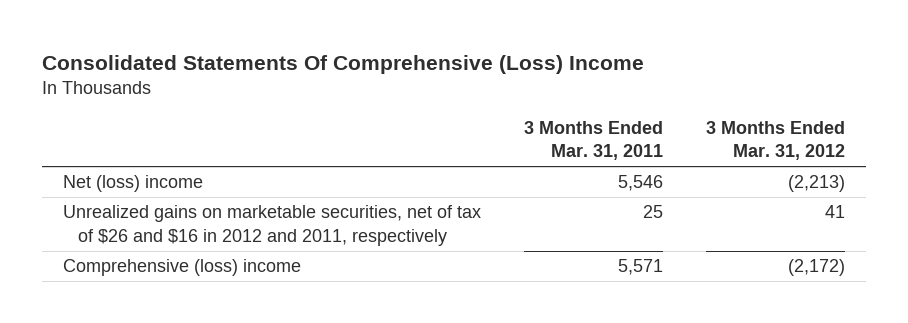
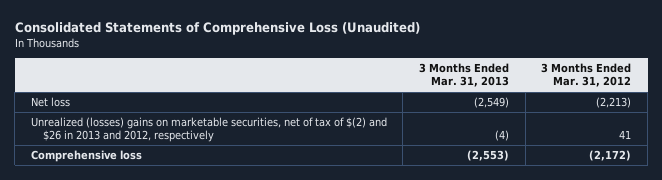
[41,54,644,74] Consolidated Statements Of Comprehensive (Loss) Income -> [14,22,420,36] Consolidated Statements of Comprehensive Loss (Unaudited)
[523,120,663,161] 3 Months Ended Mar. 31, 2011 -> none
none -> [419,63,510,88] 3 Months Ended Mar. 31, 2013
[63,175,204,193] Net (loss) income -> [30,97,70,108] Net loss
[63,205,482,246] Unrealized gains on marketable securities, net of tax of $26 and $16 in 2012 and 2011, respectively -> [30,117,387,142] Unrealized (losses) gains on marketable securities, net of tax of $(2) and $26 in 2013 and 2012, respectively
[63,259,302,277] Comprehensive (loss) income -> [30,150,142,163] Comprehensive loss

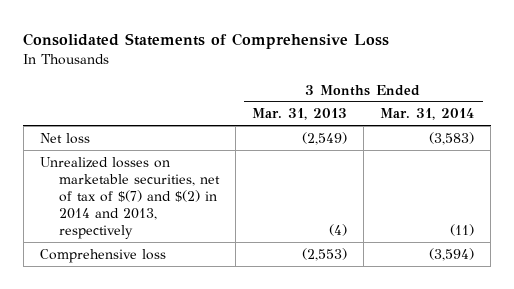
[14,22,420,36] Consolidated Statements of Comprehensive Loss (Unaudited) -> [23,33,390,50] Consolidated Statements of Comprehensive Loss
[541,63,632,88] 3 Months Ended Mar. 31, 2012 -> none
none -> [380,108,475,121] Mar. 31, 2014
[30,117,387,142] Unrealized (losses) gains on marketable securities, net of tax of $(2) and $26 in 2013 and 2012, respectively -> [39,156,221,239] Unrealized losses on marketable securities, net of tax of $(7) and $(2) in 2014 and 2013, respectively

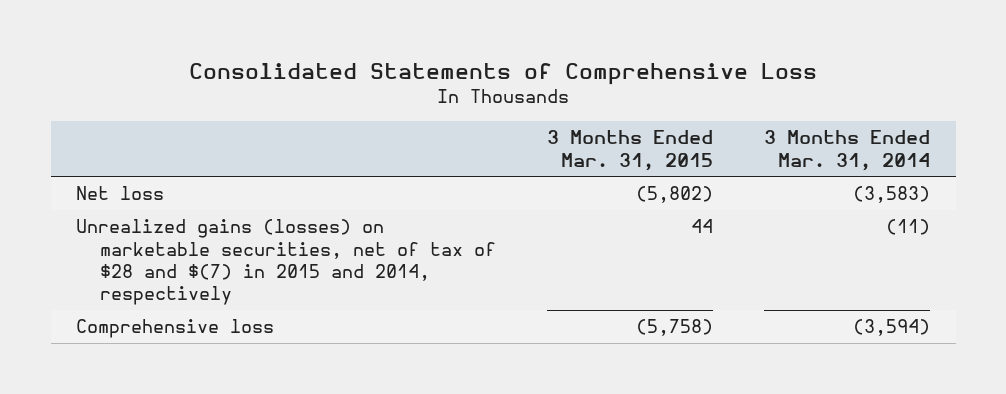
[252,108,348,121] Mar. 31, 2013 -> none
none -> [547,130,714,171] 3 Months Ended Mar. 31, 2015
[39,156,221,239] Unrealized losses on marketable securities, net of tax of $(7) and $(2) in 2014 and 2013, respectively -> [76,219,497,306] Unrealized gains (losses) on marketable securities, net of tax of $28 and $(7) in 2015 and 2014, respectively

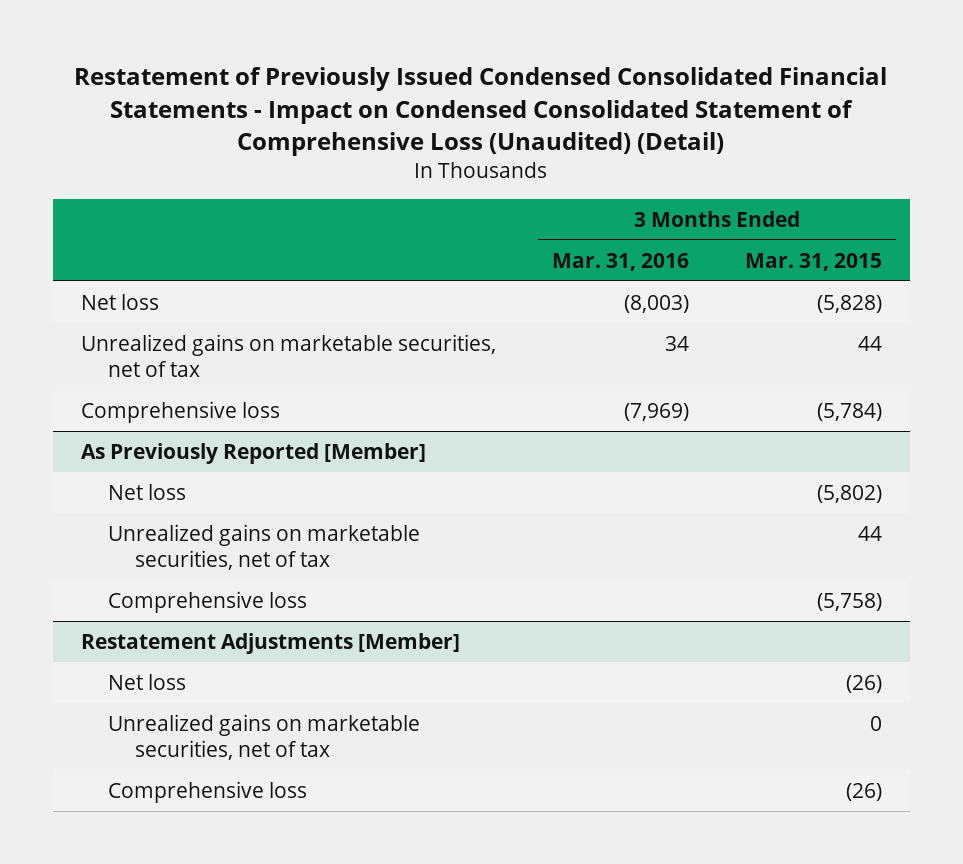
[189,62,818,85] Consolidated Statements of Comprehensive Loss -> [74,67,888,157] Restatement of Previously Issued Condensed Consolidated Financial Statements - Impact on Condensed Consolidated Statement of Comprehensive Loss (Unaudited) (Detail)
[764,130,931,171] 3 Months Ended Mar. 31, 2014 -> none
none -> [551,252,689,271] Mar. 31, 2016
none -> [80,293,159,310] Net loss
none -> [80,333,496,377] Unrealized gains on marketable securities, net of tax
none -> [80,400,280,423] Comprehensive loss
none -> [80,442,426,464] As Previously Reported [Member]
[76,219,497,306] Unrealized gains (losses) on marketable securities, net of tax of $28 and $(7) in 2015 and 2014, respectively -> [107,523,420,570] Unrealized gains on marketable securities, net of tax
none -> [80,632,460,654] Restatement Adjustments [Member]
none -> [107,673,186,690] Net loss
none -> [107,713,420,760] Unrealized gains on marketable securities, net of tax
none -> [107,780,307,803] Comprehensive loss

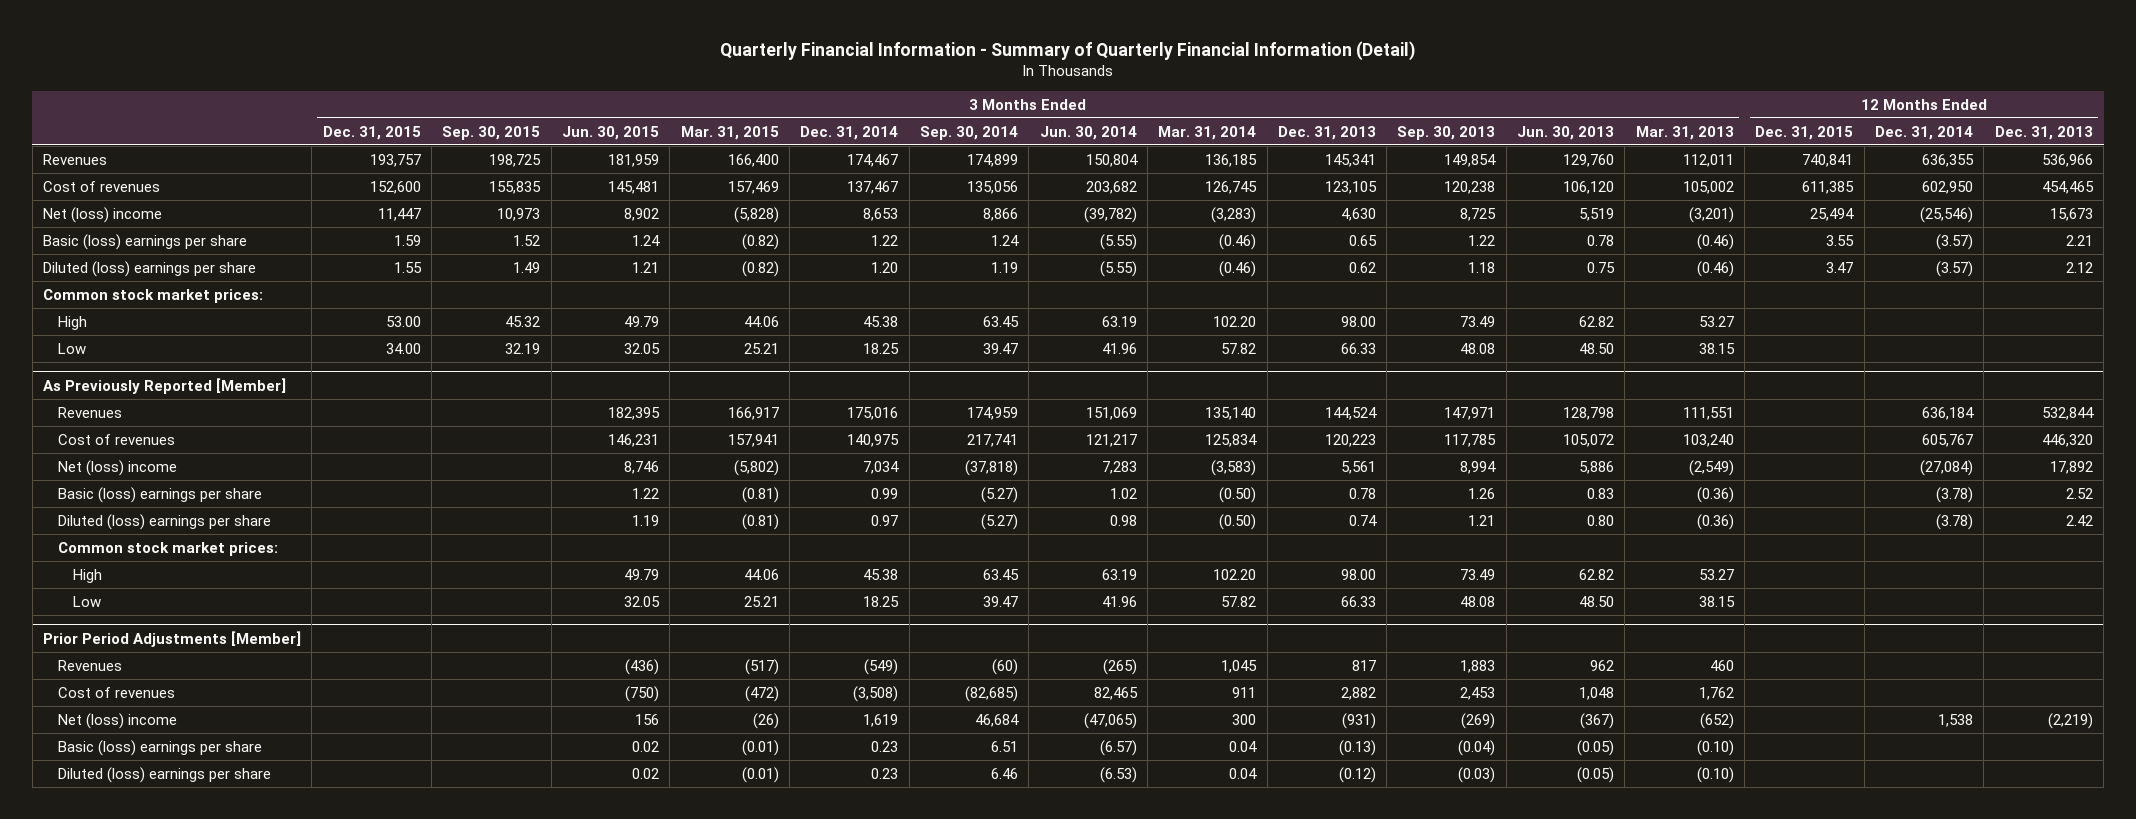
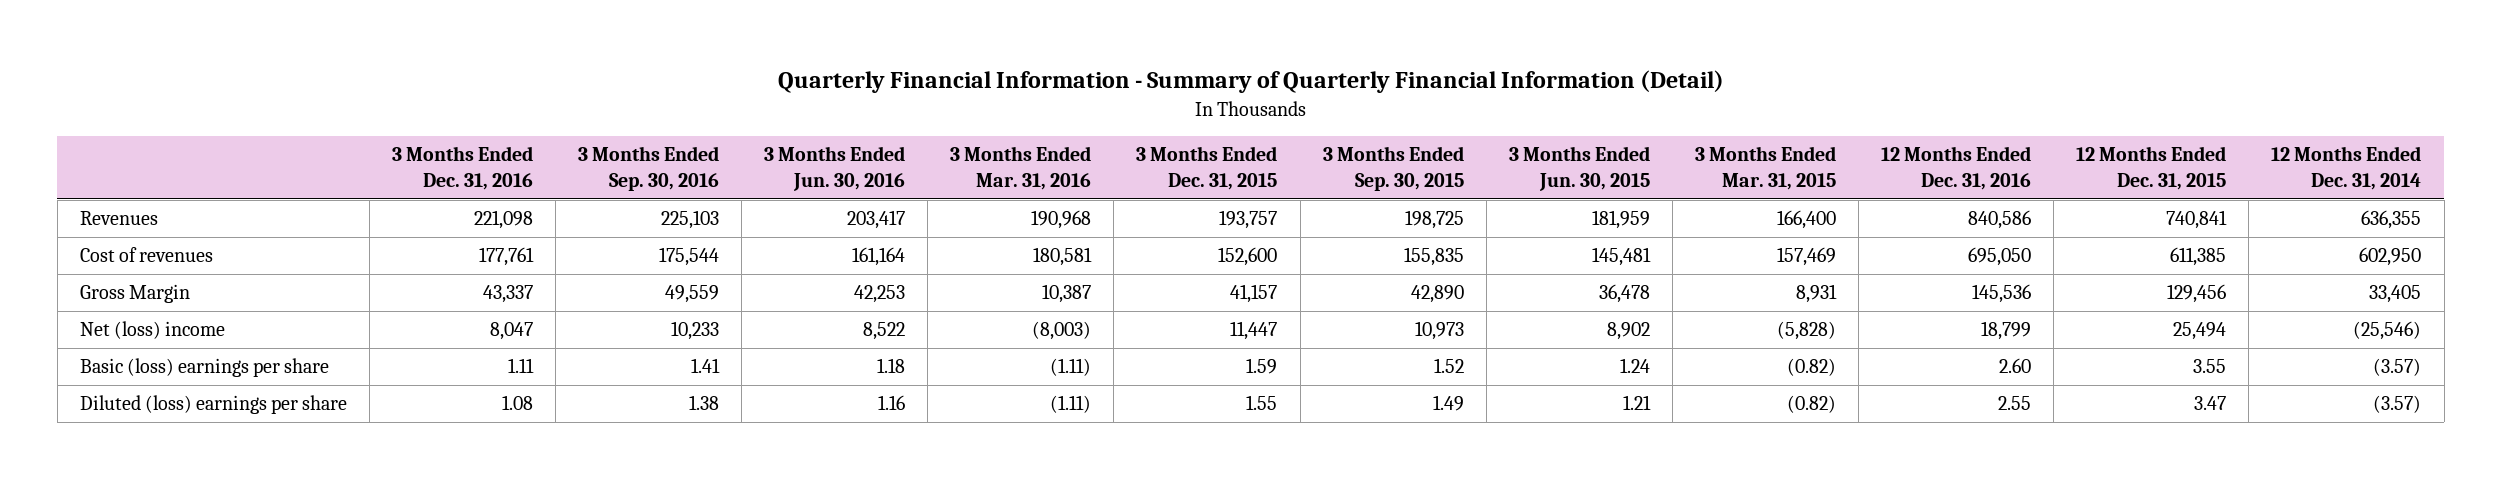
[800,125,899,140] Dec. 31, 2014 -> none
[919,125,1018,140] Sep. 30, 2014 -> none
[1039,125,1137,140] Jun. 30, 2014 -> none
[1158,125,1257,140] Mar. 31, 2014 -> none
[1277,125,1376,140] Dec. 31, 2013 -> none
[1397,125,1496,140] Sep. 30, 2013 -> none
[1517,125,1615,140] Jun. 30, 2013 -> none
[1635,125,1734,140] Mar. 31, 2013 -> none
[1994,125,2093,140] Dec. 31, 2013 -> none
none -> [391,146,533,191] 3 Months Ended Dec. 31, 2016
none -> [577,146,719,192] 3 Months Ended Sep. 30, 2016
none -> [764,146,906,192] 3 Months Ended Jun. 30, 2016
none -> [950,146,1092,191] 3 Months Ended Mar. 31, 2016
none -> [1881,146,2032,191] 12 Months Ended Dec. 31, 2016
none -> [79,284,190,304] Gross Margin
[43,288,264,303] Common stock market prices: -> none
[58,315,88,330] High -> none
[58,342,87,354] Low -> none
[43,377,287,394] As Previously Reported [Member] -> none
[58,406,123,418] Revenues -> none
[58,433,176,445] Cost of revenues -> none
[58,459,178,476] Net (loss) income -> none
[58,486,263,503] Basic (loss) earnings per share -> none
[58,513,272,530] Diluted (loss) earnings per share -> none
[58,541,279,556] Common stock market prices: -> none
[73,568,103,583] High -> none
[73,595,102,607] Low -> none
[43,630,302,647] Prior Period Adjustments [Member] -> none
[58,659,123,671] Revenues -> none
[58,686,176,698] Cost of revenues -> none
[58,712,178,729] Net (loss) income -> none
[58,739,263,756] Basic (loss) earnings per share -> none
[58,766,272,783] Diluted (loss) earnings per share -> none

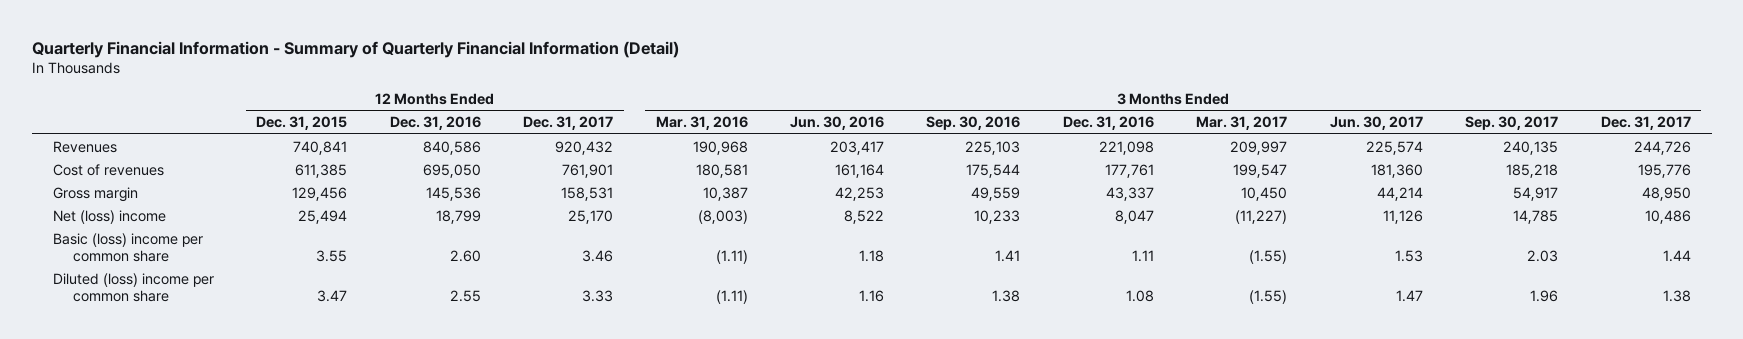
[1136,146,1278,191] 3 Months Ended Dec. 31, 2015 -> none
[1322,146,1464,192] 3 Months Ended Sep. 30, 2015 -> none
[1508,146,1650,192] 3 Months Ended Jun. 30, 2015 -> none
[1694,146,1836,191] 3 Months Ended Mar. 31, 2015 -> none
[2271,146,2422,191] 12 Months Ended Dec. 31, 2014 -> none
none -> [523,116,614,131] Dec. 31, 2017
none -> [1196,116,1288,131] Mar. 31, 2017
none -> [1329,116,1423,131] Jun. 30, 2017
none -> [1465,116,1559,131] Sep. 30, 2017
none -> [1600,116,1691,131] Dec. 31, 2017
[79,284,190,304] Gross Margin -> [52,186,138,202] Gross margin
[79,358,329,378] Basic (loss) earnings per share -> [52,232,203,262] Basic (loss) income per common share
[79,395,347,415] Diluted (loss) earnings per share -> [52,272,214,302] Diluted (loss) income per common share

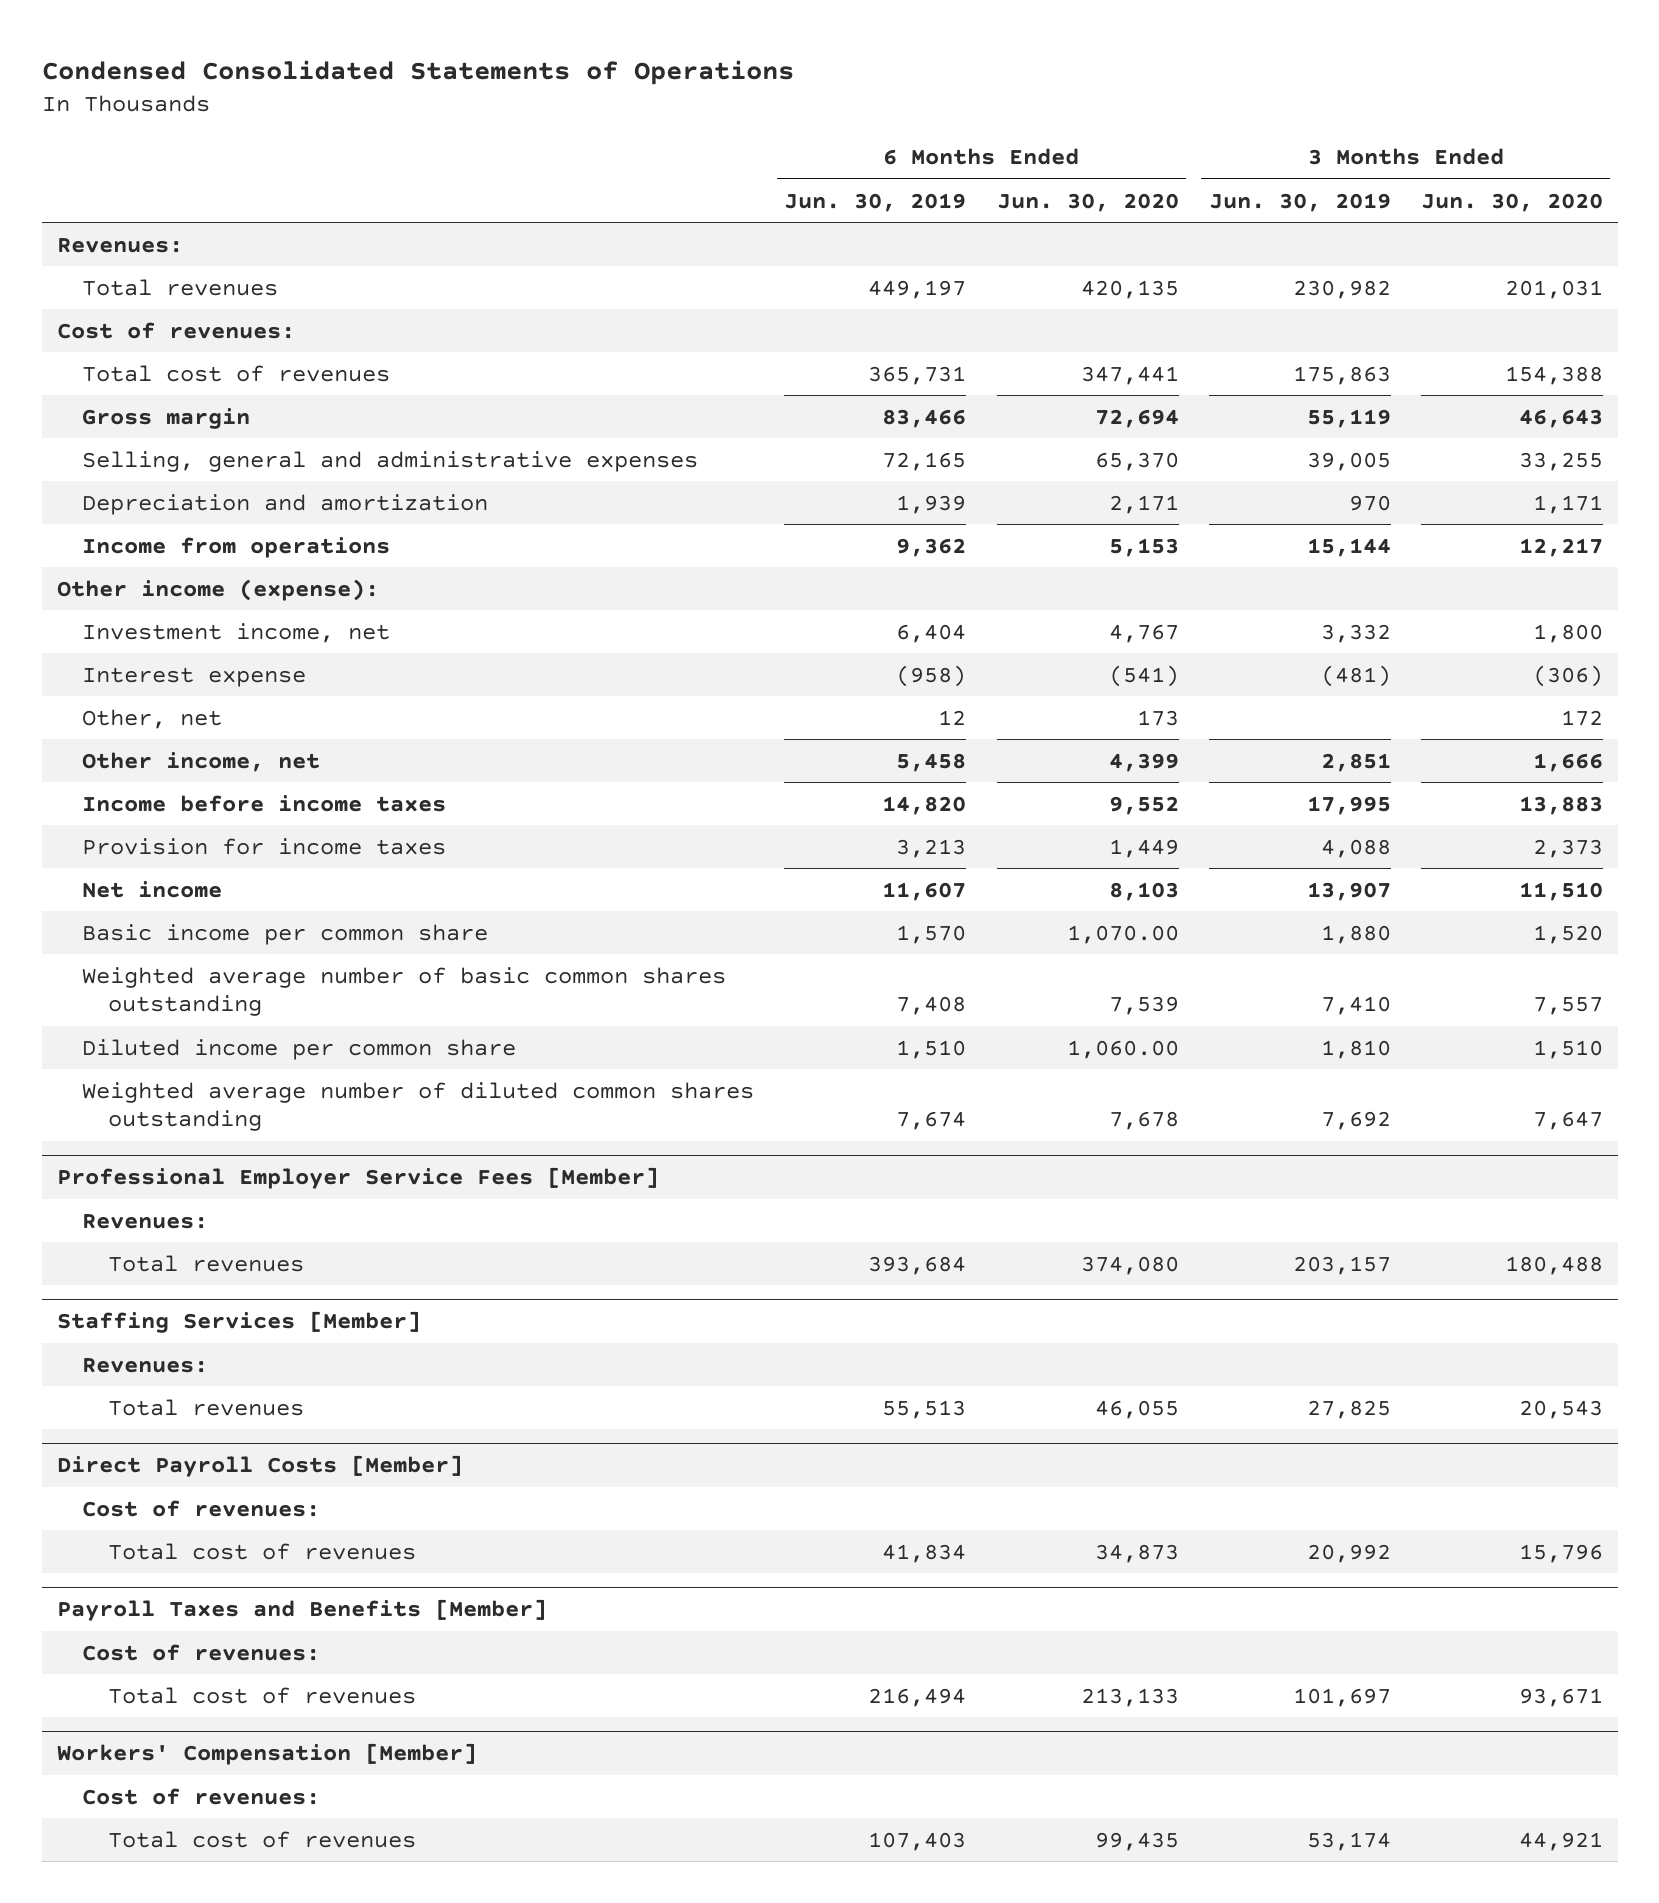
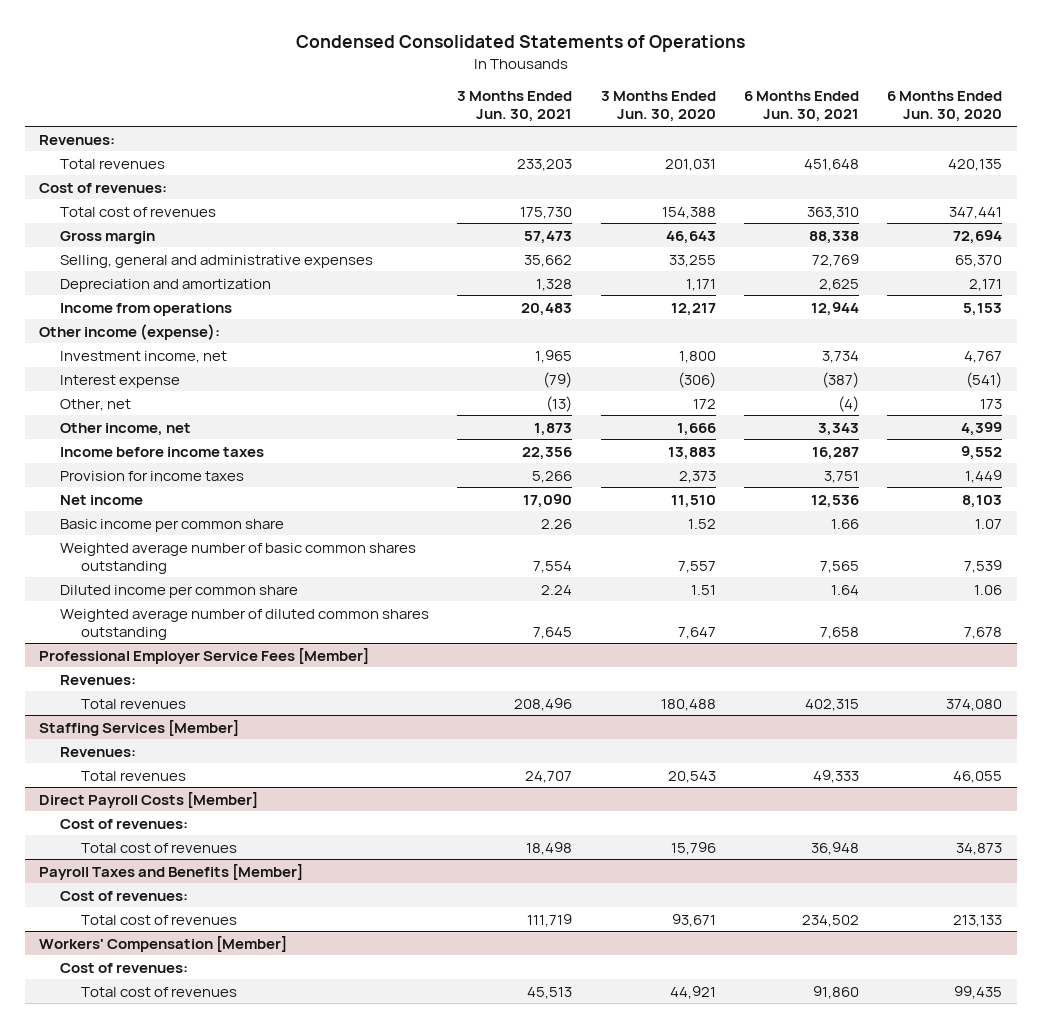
[784,192,967,212] Jun. 30, 2019 -> none
[1208,192,1391,212] Jun. 30, 2019 -> none
none -> [457,91,573,123] 3 Months Ended Jun. 30, 2021
none -> [744,91,860,123] 6 Months Ended Jun. 30, 2021
[1066,924,1179,944] 1,070.00 -> [975,518,1003,529] 1.07
[1532,924,1603,944] 1,520 -> [687,518,716,529] 1.52
[1066,1039,1179,1059] 1,060.00 -> [974,584,1003,595] 1.06
[1532,1039,1603,1059] 1,510 -> [690,584,716,595] 1.51

